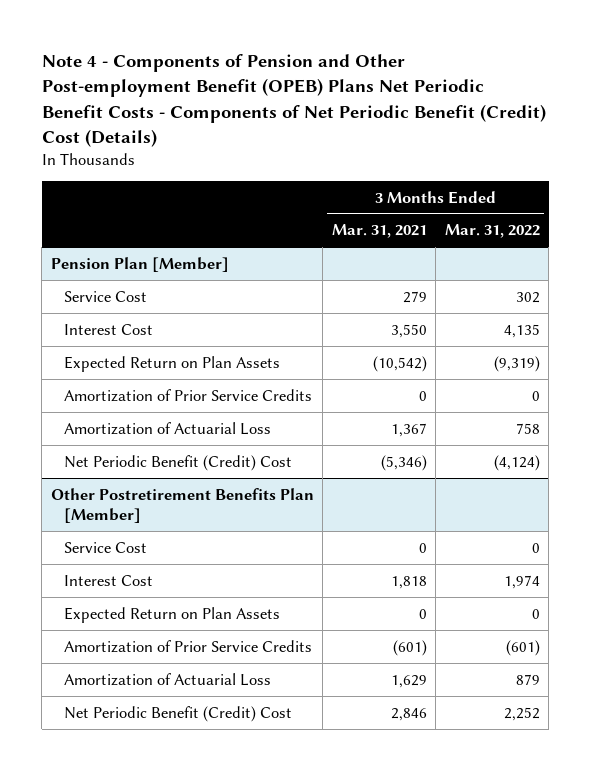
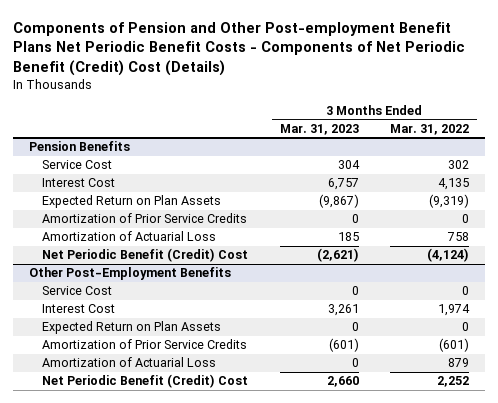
[41,54,546,147] Note 4 - Components of Pension and Other Post-employment Benefit (OPEB) Plans Net Periodic Benefit Costs - Components of Net Periodic Benefit (Credit) Cost (Details) -> [13,21,466,76] Components of Pension and Other Post-employment Benefit Plans Net Periodic Benefit Costs - Components of Net Periodic Benefit (Credit) Cost (Details)
[331,224,427,239] Mar. 31, 2021 -> none
none -> [279,123,359,135] Mar. 31, 2023
[50,256,229,272] Pension Plan [Member] -> [29,141,131,152] Pension Benefits
[50,487,314,523] Other Postretirement Benefits Plan [Member] -> [29,267,232,281] Other Post-Employment Benefits

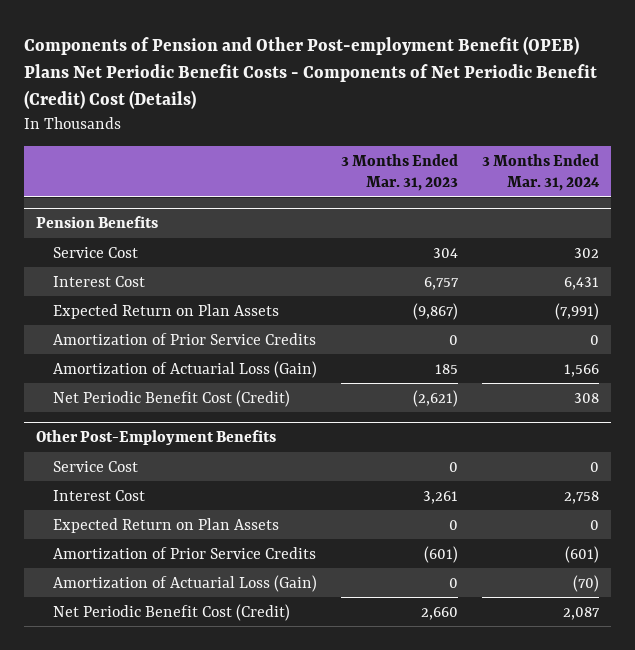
[13,21,466,76] Components of Pension and Other Post-employment Benefit Plans Net Periodic Benefit Costs - Components of Net Periodic Benefit (Credit) Cost (Details) -> [23,35,597,110] Components of Pension and Other Post-employment Benefit (OPEB) Plans Net Periodic Benefit Costs - Components of Net Periodic Benefit (Credit) Cost (Details)
[390,123,470,135] Mar. 31, 2022 -> none
none -> [481,154,600,192] 3 Months Ended Mar. 31, 2024
[42,231,217,242] Amortization of Actuarial Loss -> [52,360,317,378] Amortization of Actuarial Loss (Gain)
[42,248,249,263] Net Periodic Benefit (Credit) Cost -> [52,389,290,407] Net Periodic Benefit Cost (Credit)
[42,357,217,368] Amortization of Actuarial Loss -> [52,574,317,592] Amortization of Actuarial Loss (Gain)
[42,374,249,389] Net Periodic Benefit (Credit) Cost -> [52,603,290,621] Net Periodic Benefit Cost (Credit)

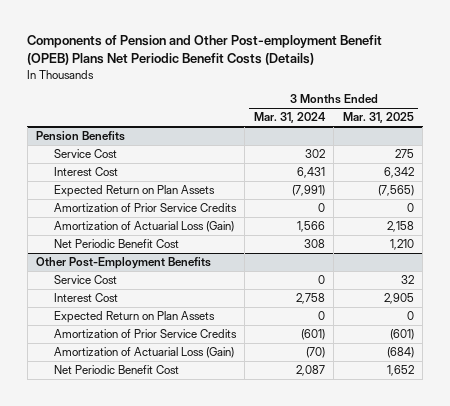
[23,35,597,110] Components of Pension and Other Post-employment Benefit (OPEB) Plans Net Periodic Benefit Costs - Components of Net Periodic Benefit (Credit) Cost (Details) -> [27,35,383,66] Components of Pension and Other Post-employment Benefit (OPEB) Plans Net Periodic Benefit Costs (Details)
[340,154,458,192] 3 Months Ended Mar. 31, 2023 -> none
none -> [342,112,414,124] Mar. 31, 2025
[52,389,290,407] Net Periodic Benefit Cost (Credit) -> [54,239,180,249] Net Periodic Benefit Cost
[52,603,290,621] Net Periodic Benefit Cost (Credit) -> [54,365,180,375] Net Periodic Benefit Cost

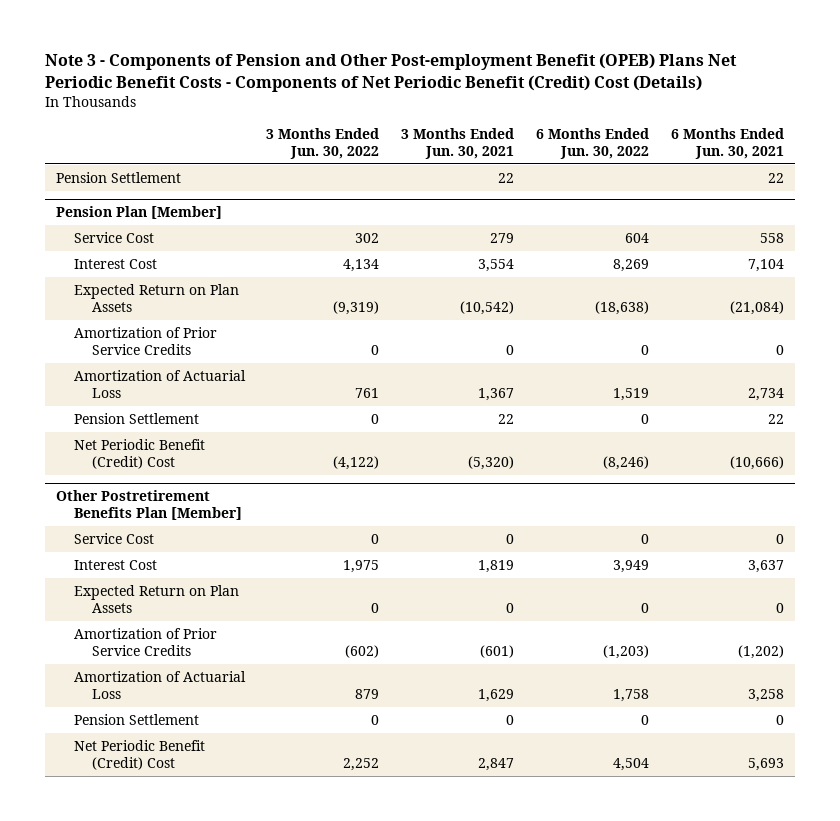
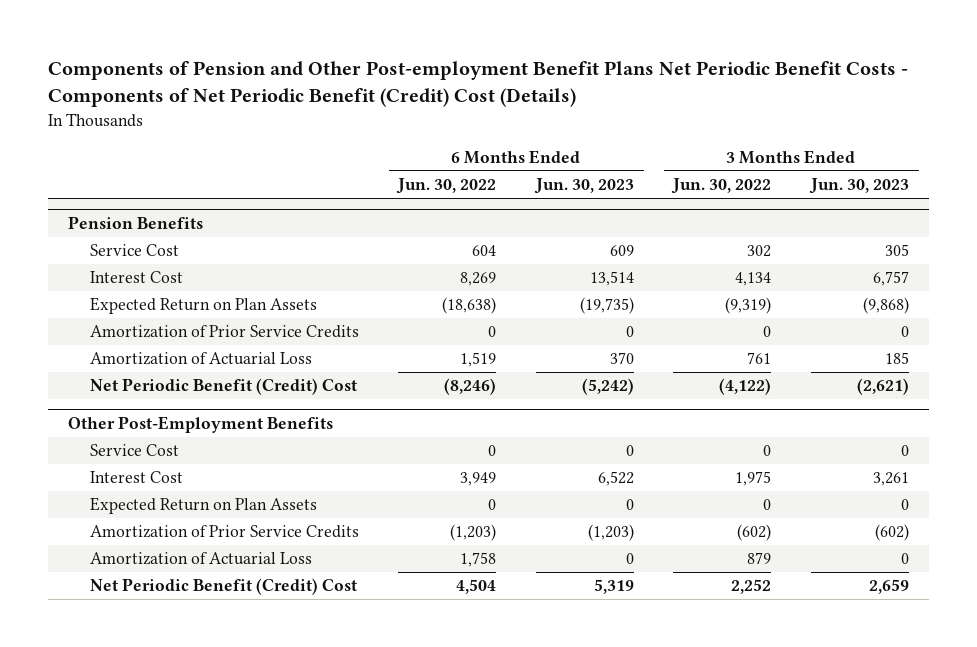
[44,53,737,93] Note 3 - Components of Pension and Other Post-employment Benefit (OPEB) Plans Net Periodic Benefit Costs - Components of Net Periodic Benefit (Credit) Cost (Details) -> [47,61,908,108] Components of Pension and Other Post-employment Benefit Plans Net Periodic Benefit Costs - Components of Net Periodic Benefit (Credit) Cost (Details)
[401,128,515,159] 3 Months Ended Jun. 30, 2021 -> none
[670,128,784,159] 6 Months Ended Jun. 30, 2021 -> none
none -> [533,178,634,195] Jun. 30, 2023
none -> [808,178,909,195] Jun. 30, 2023
[55,172,181,184] Pension Settlement -> none
[55,206,222,220] Pension Plan [Member] -> [67,215,203,229] Pension Benefits
[73,413,199,425] Pension Settlement -> none
[55,490,242,520] Other Postretirement Benefits Plan [Member] -> [67,415,333,433] Other Post-Employment Benefits
[73,714,199,726] Pension Settlement -> none

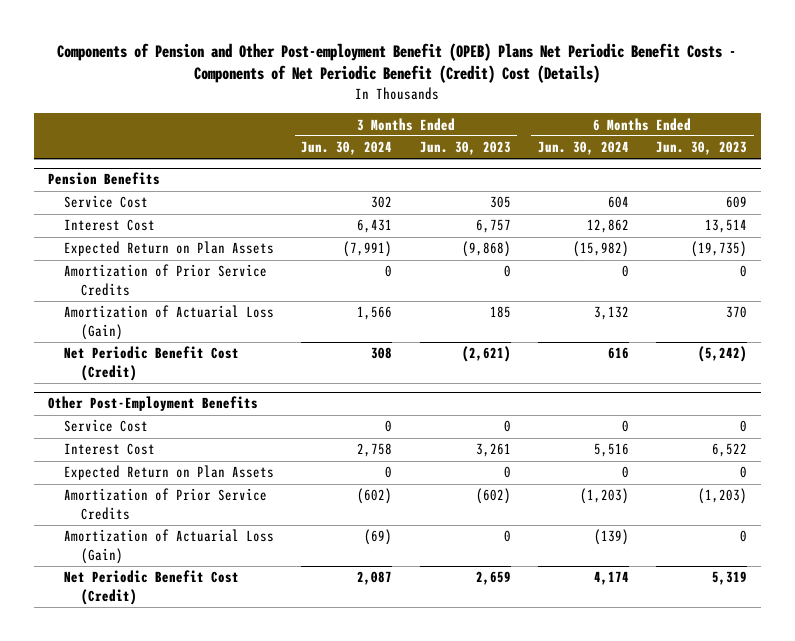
[47,61,908,108] Components of Pension and Other Post-employment Benefit Plans Net Periodic Benefit Costs - Components of Net Periodic Benefit (Credit) Cost (Details) -> [57,42,737,84] Components of Pension and Other Post-employment Benefit (OPEB) Plans Net Periodic Benefit Costs - Components of Net Periodic Benefit (Credit) Cost (Details)
[396,178,497,195] Jun. 30, 2022 -> none
[671,178,772,195] Jun. 30, 2022 -> none
none -> [301,141,393,156] Jun. 30, 2024
none -> [537,141,629,156] Jun. 30, 2024
[89,352,312,366] Amortization of Actuarial Loss -> [64,305,275,340] Amortization of Actuarial Loss (Gain)
[89,378,357,396] Net Periodic Benefit (Credit) Cost -> [64,346,240,381] Net Periodic Benefit Cost (Credit)
[89,552,312,566] Amortization of Actuarial Loss -> [64,529,275,564] Amortization of Actuarial Loss (Gain)
[89,578,357,596] Net Periodic Benefit (Credit) Cost -> [64,570,240,605] Net Periodic Benefit Cost (Credit)

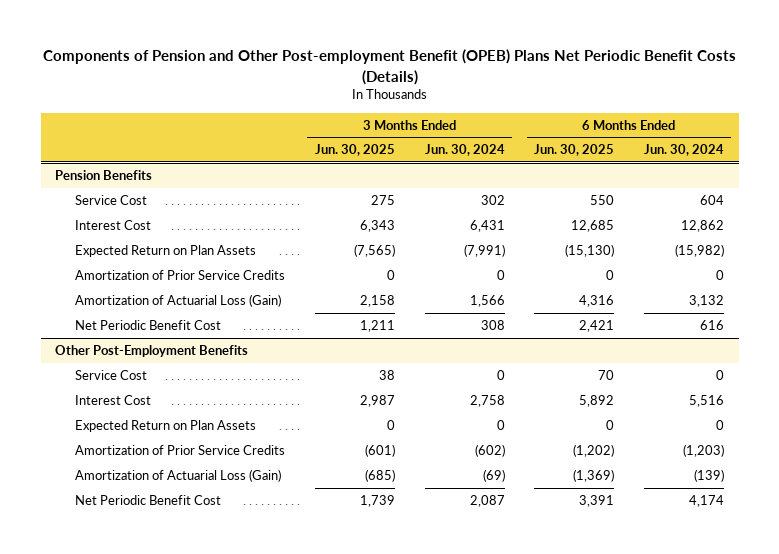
[57,42,737,84] Components of Pension and Other Post-employment Benefit (OPEB) Plans Net Periodic Benefit Costs - Components of Net Periodic Benefit (Credit) Cost (Details) -> [42,49,736,85] Components of Pension and Other Post-employment Benefit (OPEB) Plans Net Periodic Benefit Costs (Details)
[419,141,511,156] Jun. 30, 2023 -> none
[655,141,747,156] Jun. 30, 2023 -> none
none -> [314,144,395,157] Jun. 30, 2025
none -> [534,144,615,157] Jun. 30, 2025
[64,346,240,381] Net Periodic Benefit Cost (Credit) -> [75,320,222,331] Net Periodic Benefit Cost
[64,570,240,605] Net Periodic Benefit Cost (Credit) -> [75,495,222,506] Net Periodic Benefit Cost

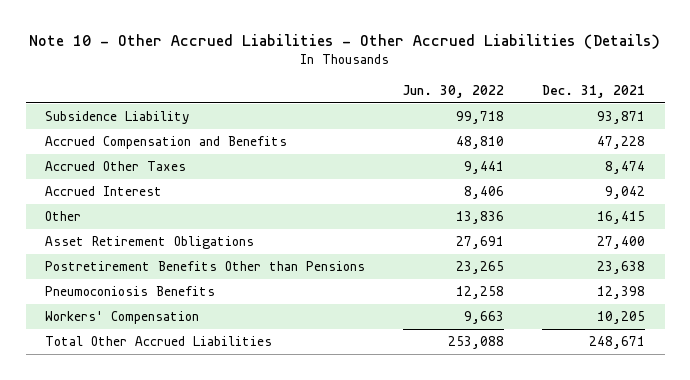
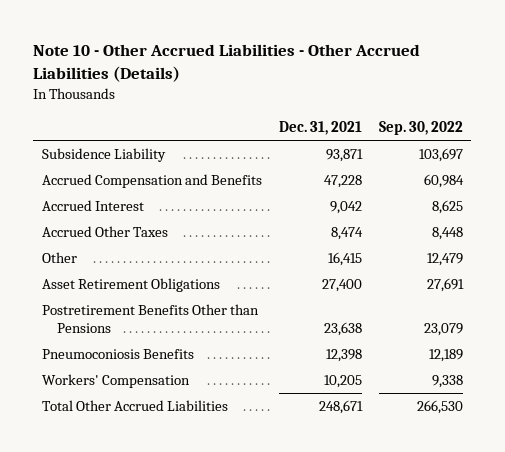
[403,84,505,98] Jun. 30, 2022 -> none
none -> [378,120,463,135] Sep. 30, 2022
[44,161,186,172] Accrued Other Taxes -> [41,226,168,238] Accrued Other Taxes

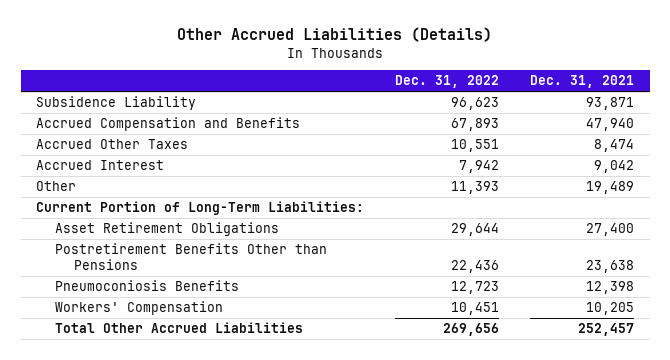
[33,44,421,83] Note 10 - Other Accrued Liabilities - Other Accrued Liabilities (Details) -> [177,27,493,43] Other Accrued Liabilities (Details)
[378,120,463,135] Sep. 30, 2022 -> none
none -> [395,75,500,89] Dec. 31, 2022
[323,175,362,189] 47,228 -> [586,117,635,131] 47,940
[41,200,144,212] Accrued Interest -> [36,159,165,170] Accrued Interest
[327,252,362,267] 16,415 -> [586,180,635,194] 19,489
none -> [36,200,365,215] Current Portion of Long-Term Liabilities:
[318,400,363,415] 248,671 -> [578,322,635,336] 252,457

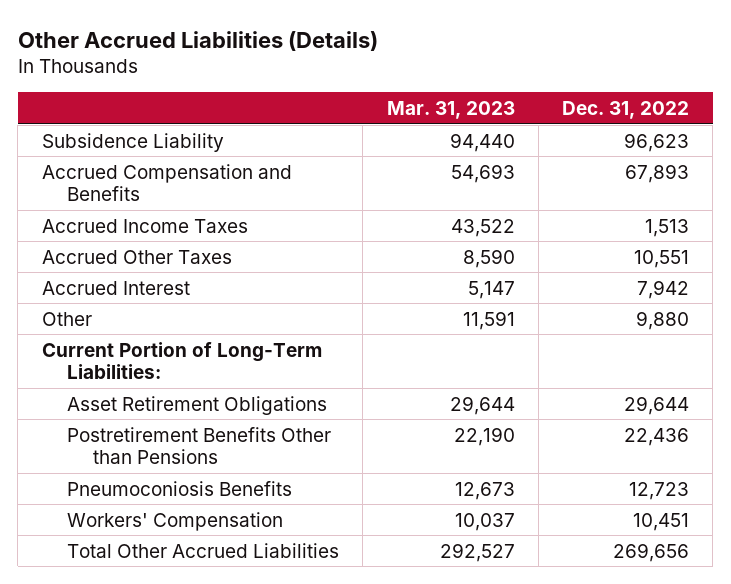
[530,75,635,89] Dec. 31, 2021 -> none
none -> [386,101,515,120] Mar. 31, 2023
none -> [41,218,248,233] Accrued Income Taxes
[451,180,500,194] 11,393 -> [636,310,690,330] 9,880

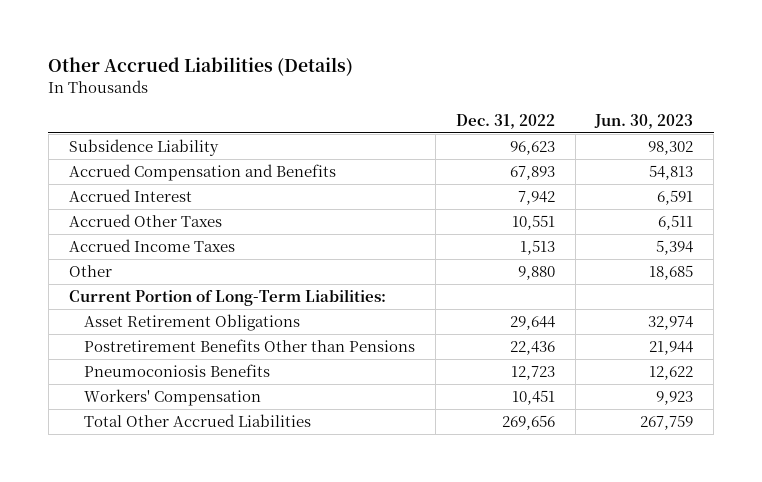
[386,101,515,120] Mar. 31, 2023 -> none
none -> [594,113,694,129] Jun. 30, 2023
[41,249,232,264] Accrued Other Taxes -> [68,213,222,227] Accrued Other Taxes
[41,218,248,233] Accrued Income Taxes -> [68,238,235,252] Accrued Income Taxes

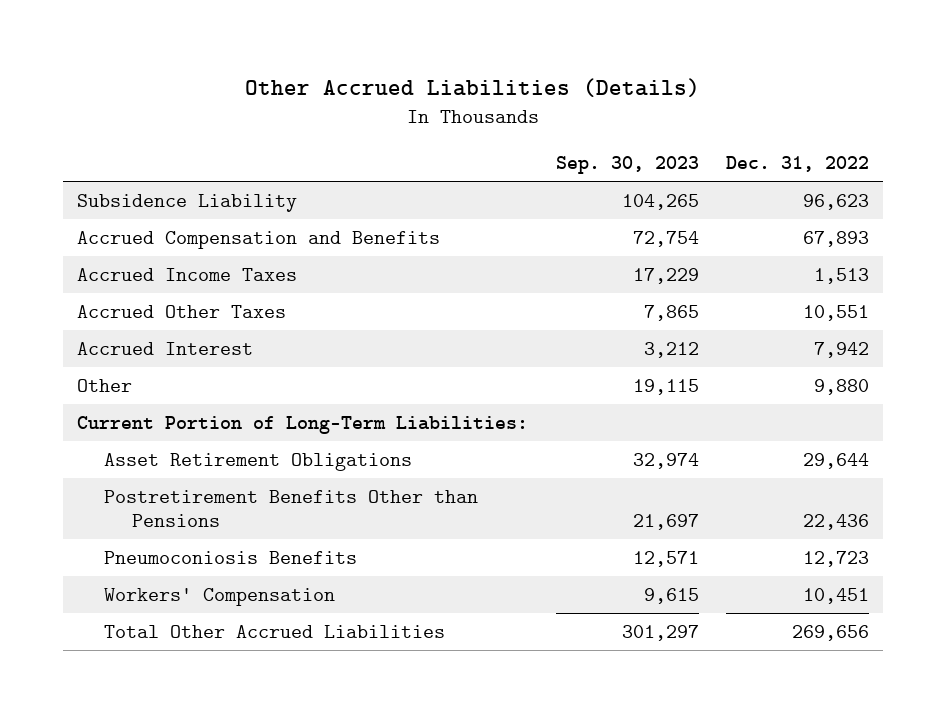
[594,113,694,129] Jun. 30, 2023 -> none
none -> [555,155,699,174] Sep. 30, 2023
[68,213,222,227] Accrued Other Taxes -> [77,304,287,318] Accrued Other Taxes
[68,188,192,202] Accrued Interest -> [77,341,254,355] Accrued Interest

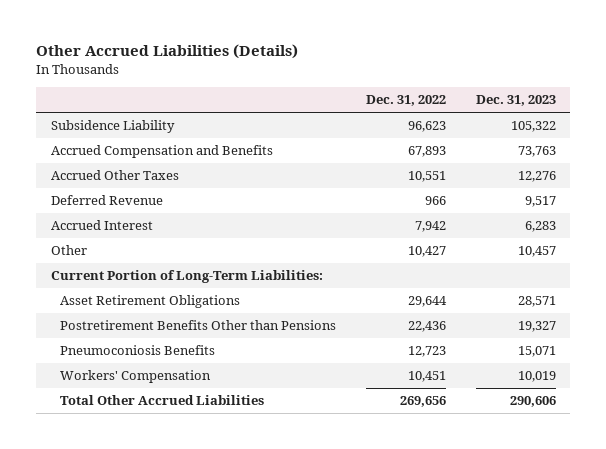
[555,155,699,174] Sep. 30, 2023 -> none
none -> [475,95,556,107] Dec. 31, 2023
[77,267,298,281] Accrued Income Taxes -> none
none -> [50,195,163,206] Deferred Revenue
[814,378,870,395] 9,880 -> [407,246,446,258] 10,427

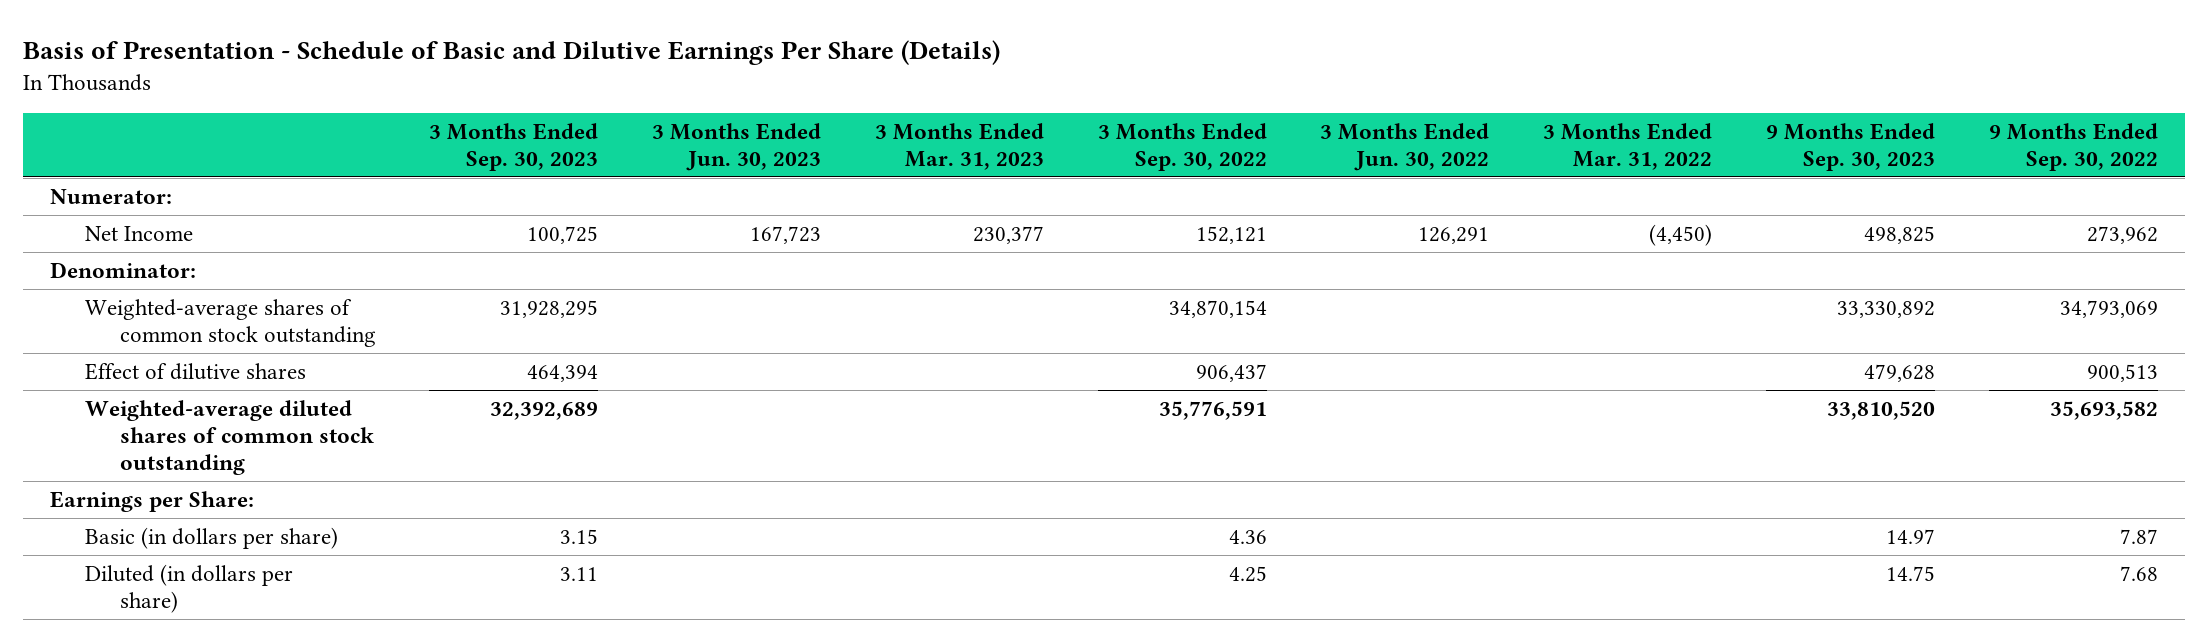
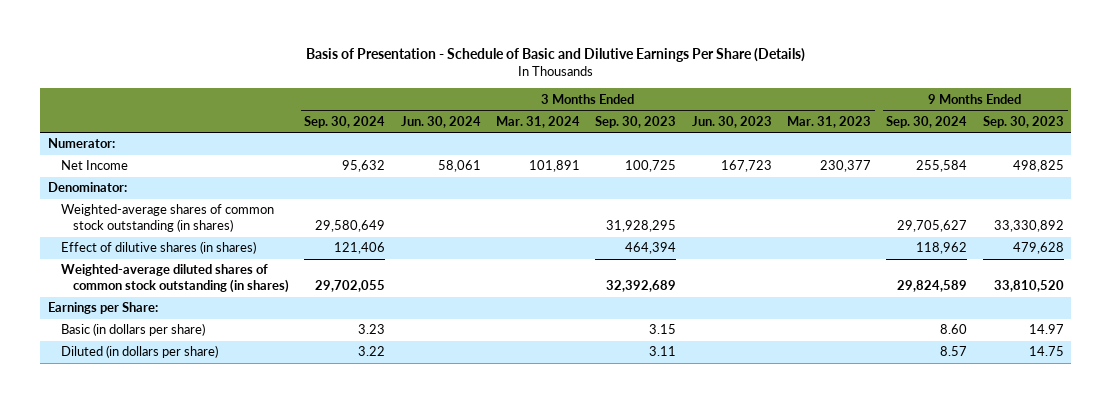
[1097,122,1267,171] 3 Months Ended Sep. 30, 2022 -> none
[1320,122,1490,171] 3 Months Ended Jun. 30, 2022 -> none
[1543,122,1713,170] 3 Months Ended Mar. 31, 2022 -> none
[1988,122,2158,171] 9 Months Ended Sep. 30, 2022 -> none
none -> [304,115,386,128] Sep. 30, 2024
none -> [400,115,481,128] Jun. 30, 2024
none -> [496,115,581,128] Mar. 31, 2024
none -> [886,115,968,128] Sep. 30, 2024
[84,299,376,348] Weighted-average shares of common stock outstanding -> [60,204,274,233] Weighted-average shares of common stock outstanding (in shares)
[84,363,306,381] Effect of dilutive shares -> [60,241,256,255] Effect of dilutive shares (in shares)
[84,400,374,475] Weighted-average diluted shares of common stock outstanding -> [60,264,290,294] Weighted-average diluted shares of common stock outstanding (in shares)

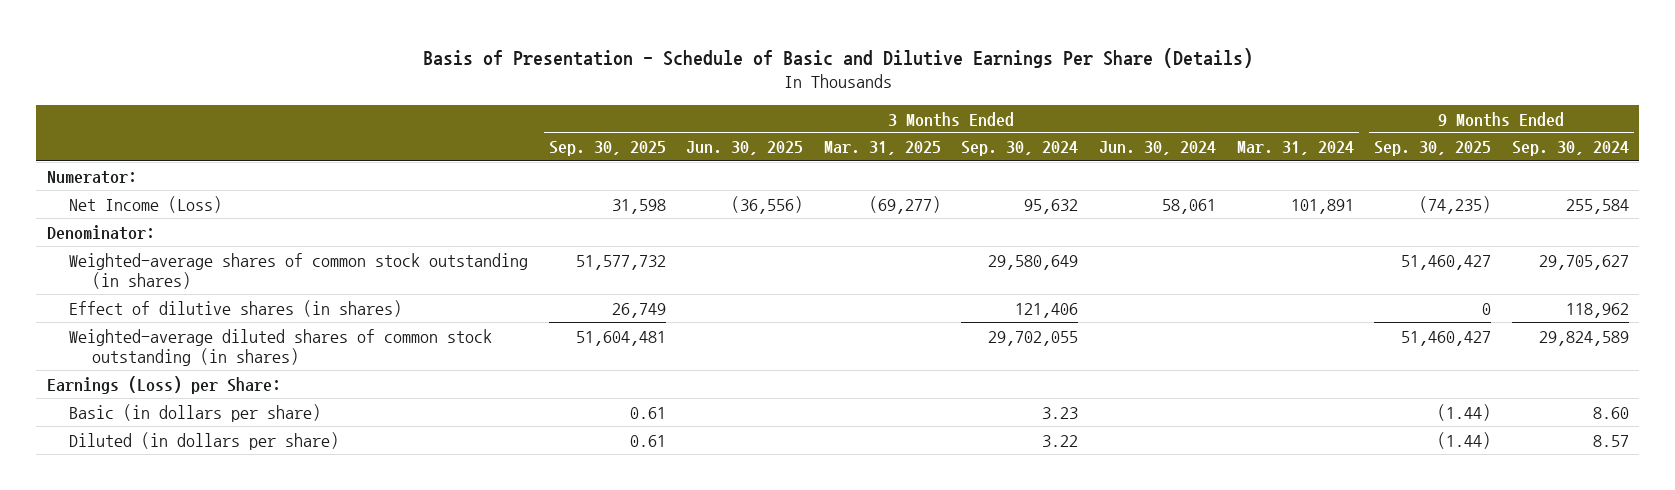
[595,115,677,128] Sep. 30, 2023 -> none
[691,115,772,128] Jun. 30, 2023 -> none
[787,115,872,128] Mar. 31, 2023 -> none
[982,115,1064,128] Sep. 30, 2023 -> none
none -> [548,141,666,157] Sep. 30, 2025
none -> [686,141,804,156] Jun. 30, 2025
none -> [823,141,941,156] Mar. 31, 2025
none -> [1374,141,1492,157] Sep. 30, 2025
[60,160,128,171] Net Income -> [69,195,223,213] Net Income (Loss)
[47,302,158,315] Earnings per Share: -> [46,375,281,394] Earnings (Loss) per Share:

